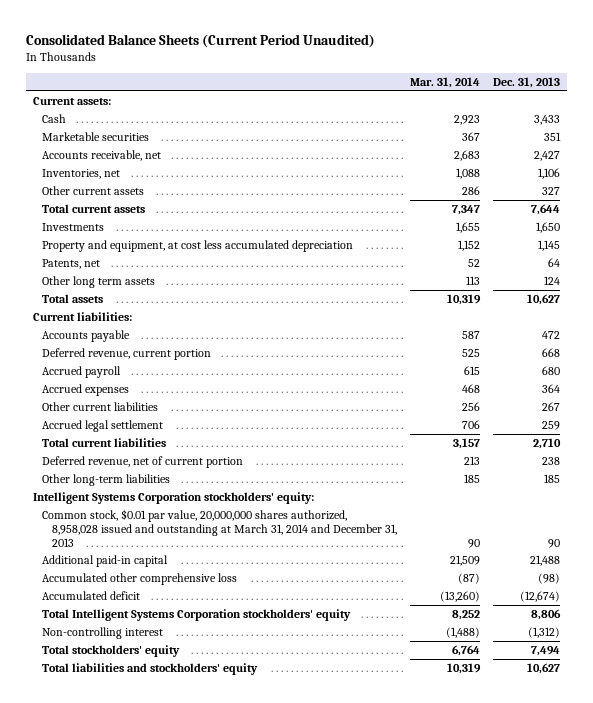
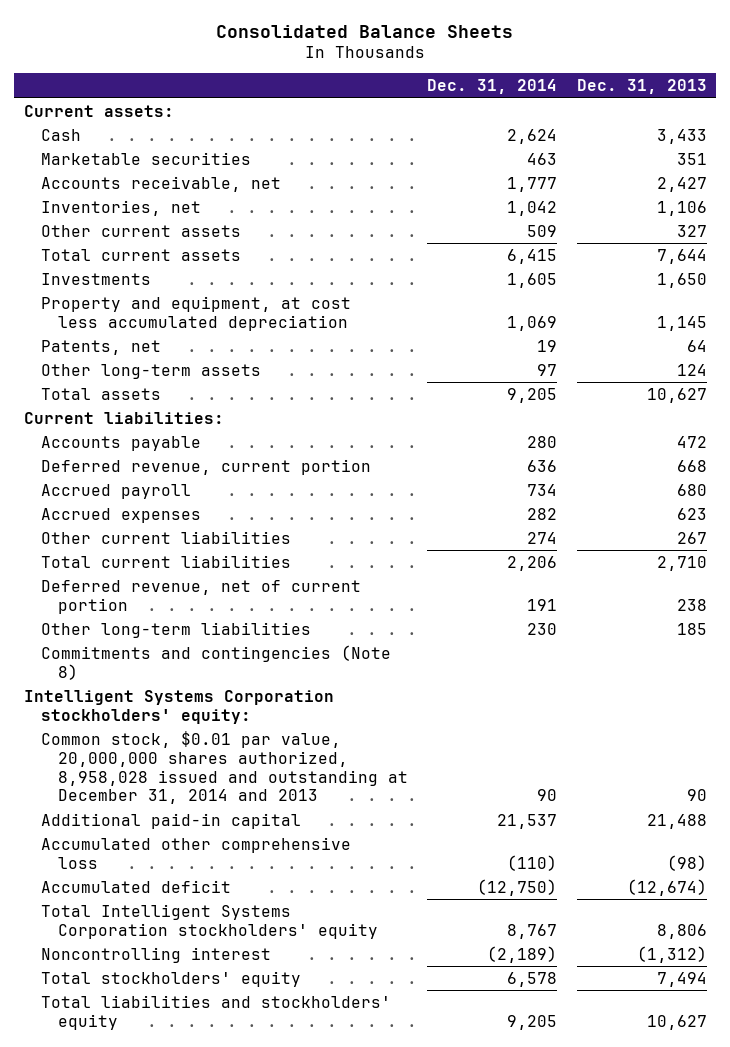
[25,33,375,48] Consolidated Balance Sheets (Current Period Unaudited) -> [216,24,514,38] Consolidated Balance Sheets
[410,76,481,88] Mar. 31, 2014 -> none
none -> [427,79,558,95] Dec. 31, 2014
[42,275,156,288] Other long term assets -> [40,363,261,379] Other long-term assets
[542,383,561,393] 364 -> [676,507,707,520] 623
[42,419,164,432] Accrued legal settlement -> none
none -> [40,644,391,680] Commitments and contingencies (Note 8)
[42,508,397,547] Common stock, $0.01 par value, 20,000,000 shares authorized, 8,958,028 issued and outstanding at March 31, 2014 and December 31, 2013 -> [40,730,408,805] Common stock, $0.01 par value, 20,000,000 shares authorized, 8,958,028 issued and outstanding at December 31, 2014 and 2013
[42,626,164,639] Non-controlling interest -> [40,946,271,963] Noncontrolling interest

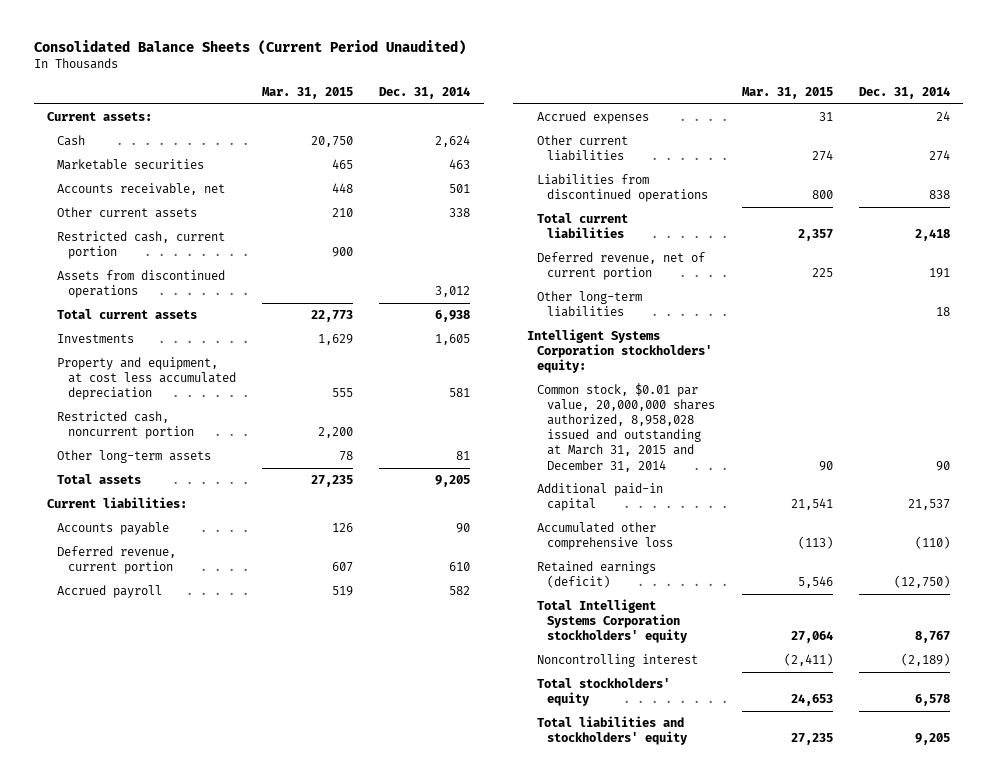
[216,24,514,38] Consolidated Balance Sheets -> [33,40,466,56] Consolidated Balance Sheets (Current Period Unaudited)
[576,79,707,95] Dec. 31, 2013 -> none
none -> [262,87,354,100] Mar. 31, 2015
[40,199,201,216] Inventories, net -> none
[507,176,558,192] 1,777 -> [449,184,471,194] 501
[527,224,558,237] 509 -> [449,208,471,218] 338
none -> [57,231,226,260] Restricted cash, current portion
none -> [57,270,226,299] Assets from discontinued operations
[507,248,558,264] 6,415 -> [435,310,471,323] 6,938
[40,339,161,355] Patents, net -> none
[507,315,558,331] 1,069 -> [449,388,471,398] 581
none -> [57,411,194,440] Restricted cash, noncurrent portion
[537,363,558,376] 97 -> [456,451,471,461] 81
[527,435,558,448] 280 -> [456,523,471,534] 90
[527,459,558,472] 636 -> [449,562,471,572] 610
[527,483,558,496] 734 -> [449,586,471,596] 582
[527,507,558,520] 282 -> [936,111,951,122] 24
none -> [536,174,709,203] Liabilities from discontinued operations
[507,555,558,571] 2,206 -> [915,229,951,242] 2,418
[40,644,391,680] Commitments and contingencies (Note 8) -> none
[527,622,558,635] 230 -> [936,307,951,317] 18
[40,730,408,805] Common stock, $0.01 par value, 20,000,000 shares authorized, 8,958,028 issued and outstanding at December 31, 2014 and 2013 -> [536,383,716,472] Common stock, $0.01 par value, 20,000,000 shares authorized, 8,958,028 issued and outstanding at March 31, 2015 and December 31, 2014
[40,879,231,893] Accumulated deficit -> [536,561,656,589] Retained earnings (deficit)

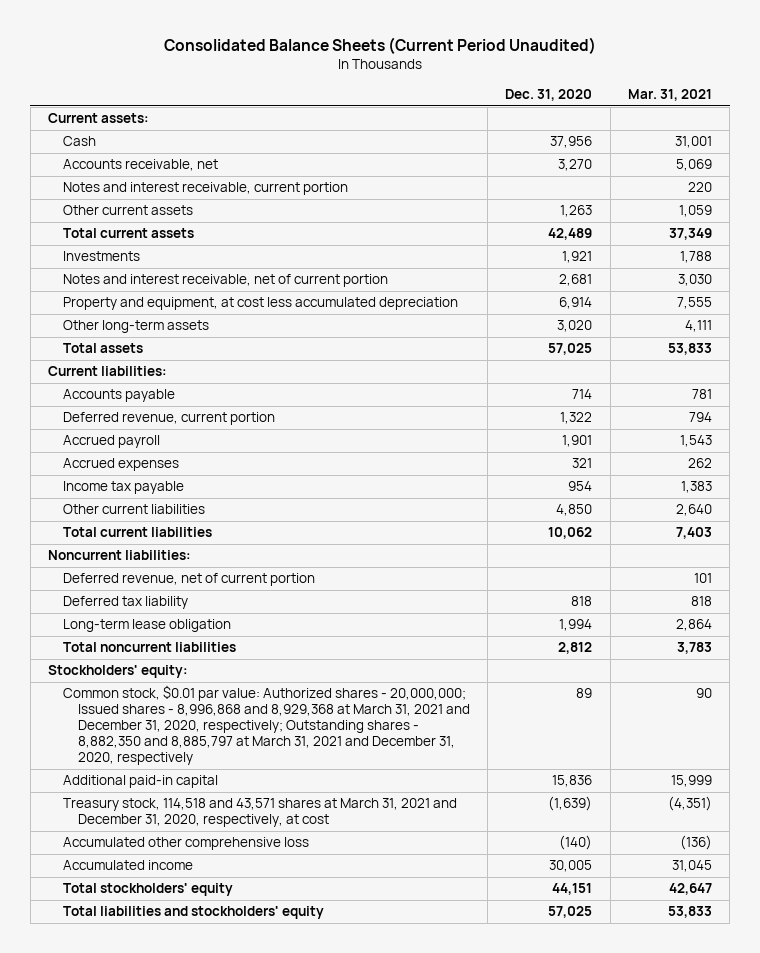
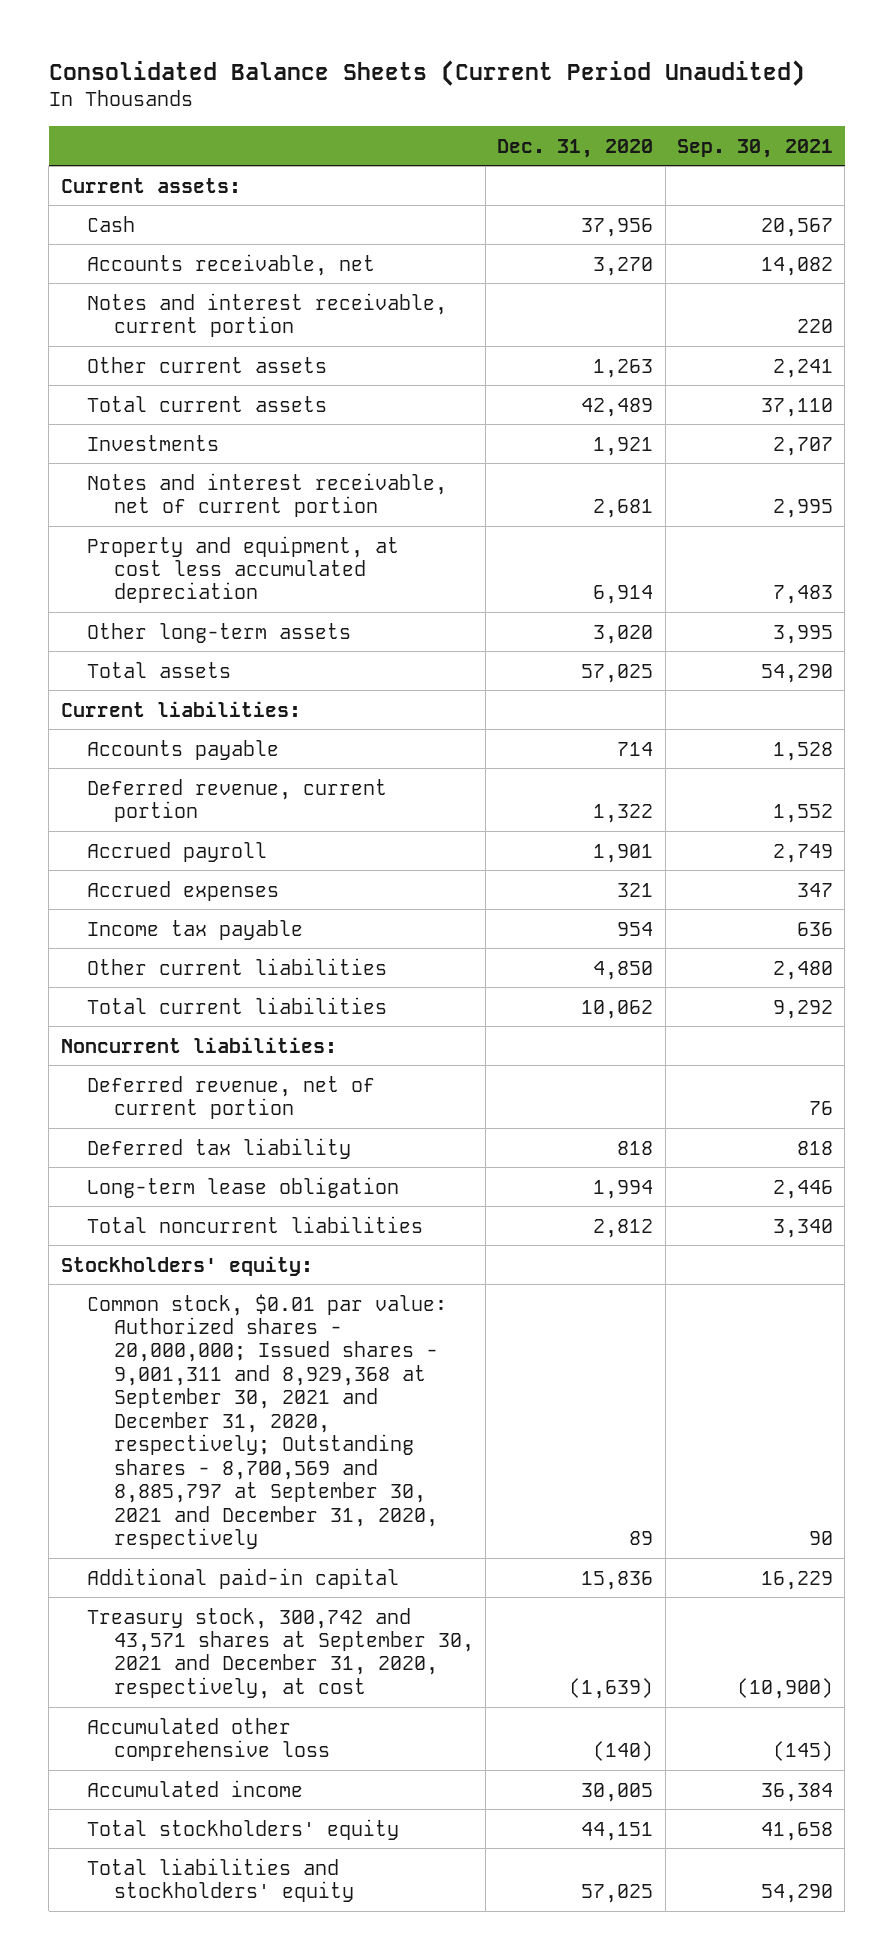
[627,89,712,102] Mar. 31, 2021 -> none
none -> [677,138,834,158] Sep. 30, 2021
[62,685,471,766] Common stock, $0.01 par value: Authorized shares - 20,000,000; Issued shares - 8,996,868 and 8,929,368 at March 31, 2021 and December 31, 2020, respectively; Outstanding shares - 8,882,350 and 8,885,797 at March 31, 2021 and December 31, 2020, respectively -> [87,1293,448,1550] Common stock, $0.01 par value: Authorized shares - 20,000,000; Issued shares - 9,001,311 and 8,929,368 at September 30, 2021 and December 31, 2020, respectively; Outstanding shares - 8,700,569 and 8,885,797 at September 30, 2021 and December 31, 2020, respectively
[62,798,457,828] Treasury stock, 114,518 and 43,571 shares at March 31, 2021 and December 31, 2020, respectively, at cost -> [87,1607,474,1699] Treasury stock, 300,742 and 43,571 shares at September 30, 2021 and December 31, 2020, respectively, at cost

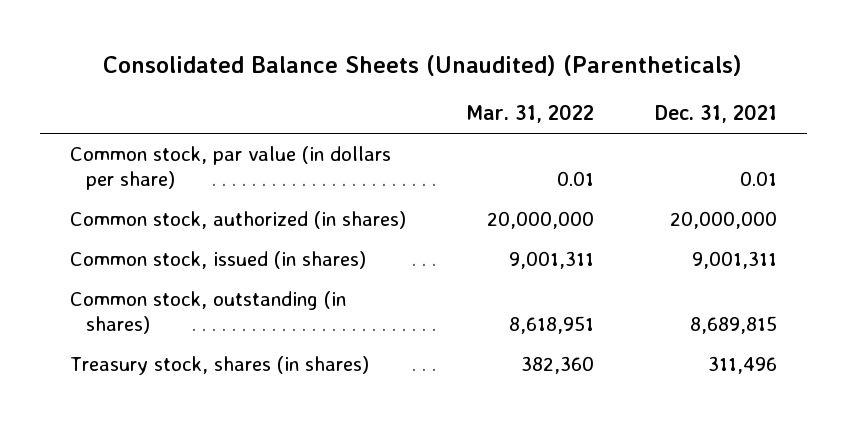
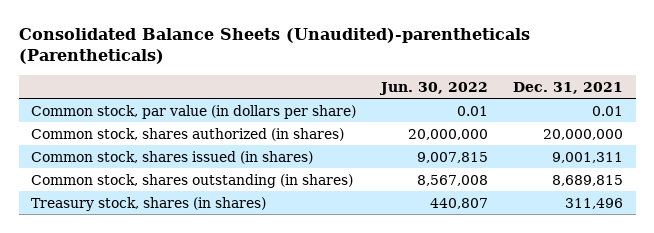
[103,54,743,76] Consolidated Balance Sheets (Unaudited) (Parentheticals) -> [18,27,530,65] Consolidated Balance Sheets (Unaudited)-parentheticals (Parentheticals)
[466,104,595,124] Mar. 31, 2022 -> none
none -> [379,81,489,95] Jun. 30, 2022
[70,210,407,229] Common stock, authorized (in shares) -> [31,127,345,141] Common stock, shares authorized (in shares)
[70,250,367,269] Common stock, issued (in shares) -> [31,150,314,164] Common stock, shares issued (in shares)
[70,290,347,334] Common stock, outstanding (in shares) -> [31,173,354,188] Common stock, shares outstanding (in shares)

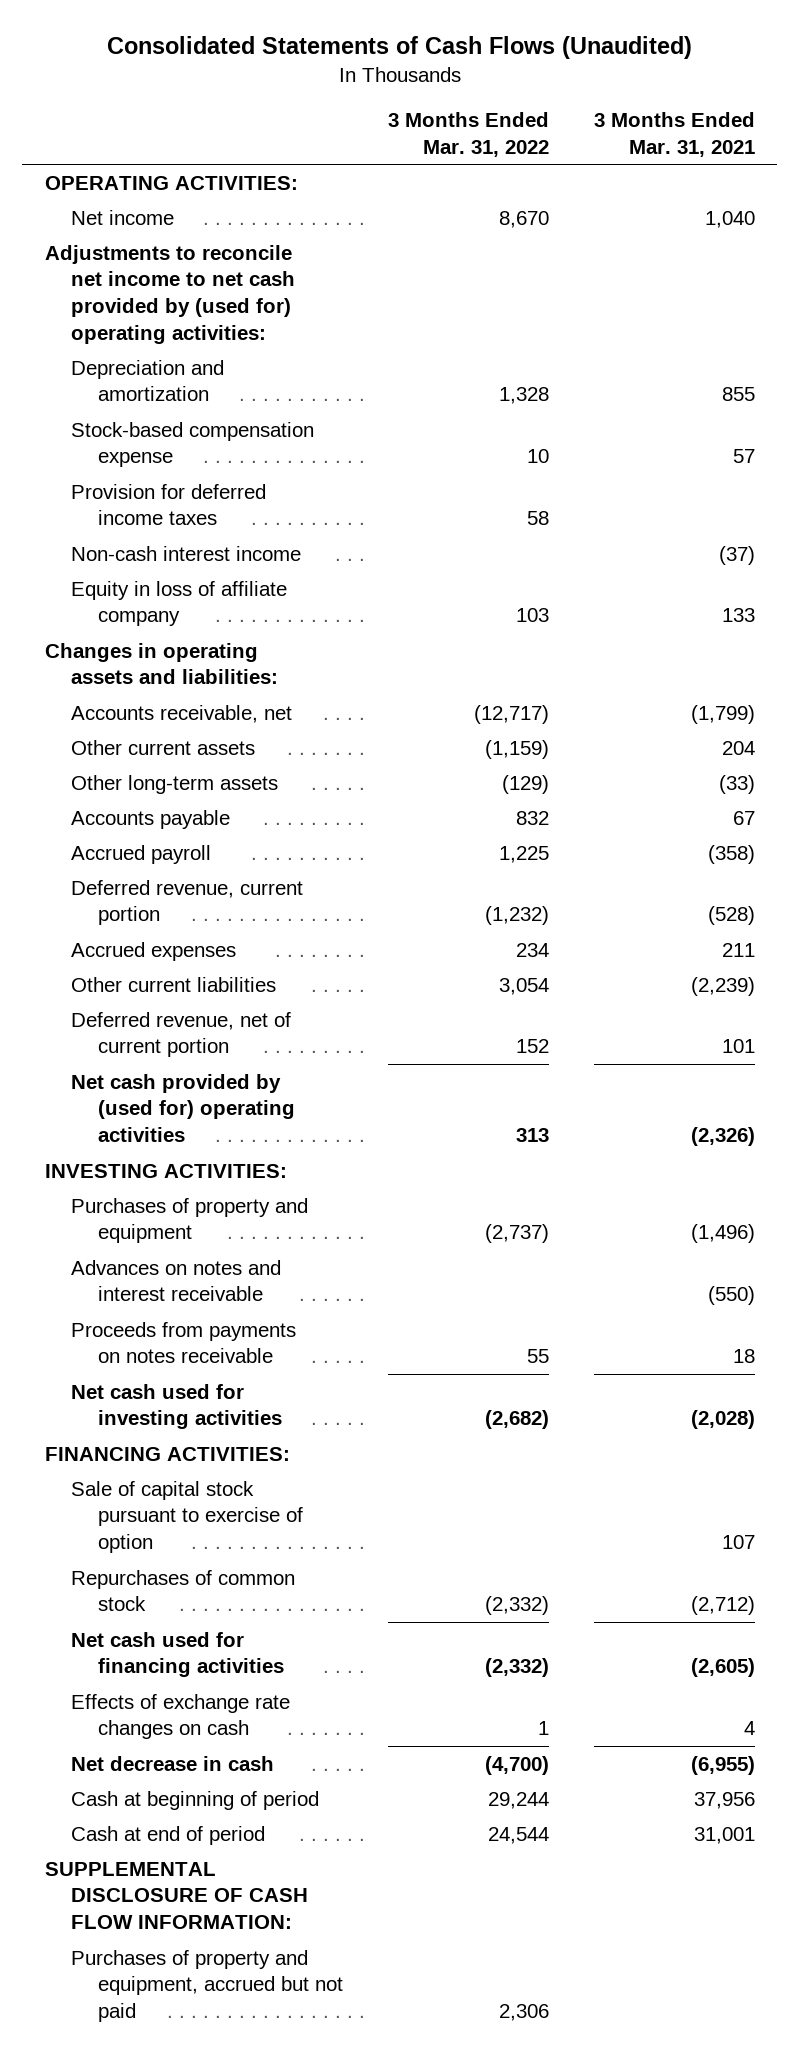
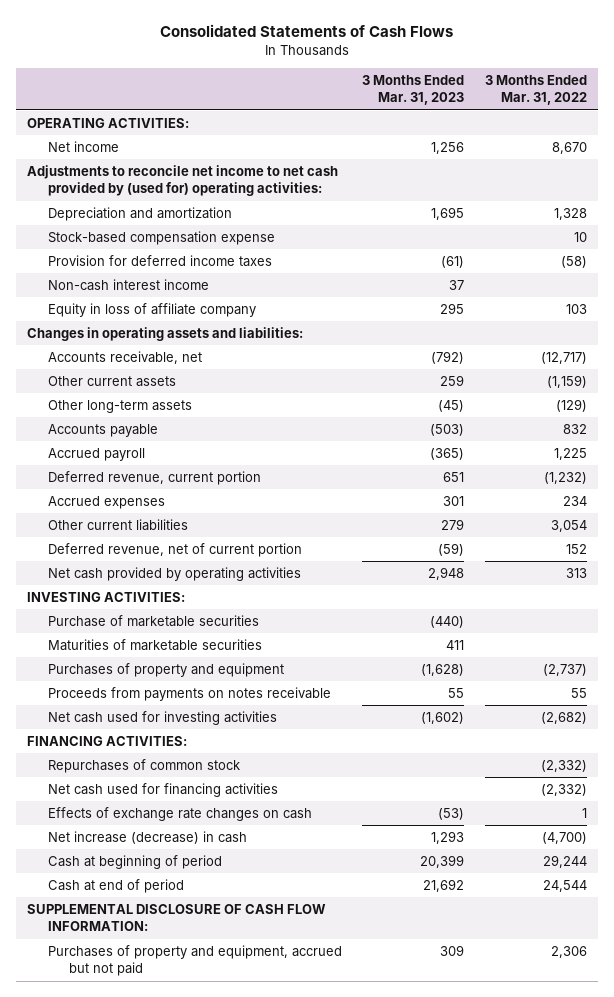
[106,36,692,60] Consolidated Statements of Cash Flows (Unaudited) -> [159,23,453,37] Consolidated Statements of Cash Flows
[593,112,755,157] 3 Months Ended Mar. 31, 2021 -> none
none -> [362,75,465,106] 3 Months Ended Mar. 31, 2023
[526,511,549,526] 58 -> [561,256,588,269] (58)
[71,1073,295,1142] Net cash provided by (used for) operating activities -> [47,567,301,582] Net cash provided by operating activities
none -> [47,615,259,628] Purchase of marketable securities
none -> [47,639,262,652] Maturities of marketable securities
[71,1259,282,1302] Advances on notes and interest receivable -> none
[71,1480,303,1553] Sale of capital stock pursuant to exercise of option -> none
[71,1755,275,1771] Net decrease in cash -> [47,831,247,845] Net increase (decrease) in cash

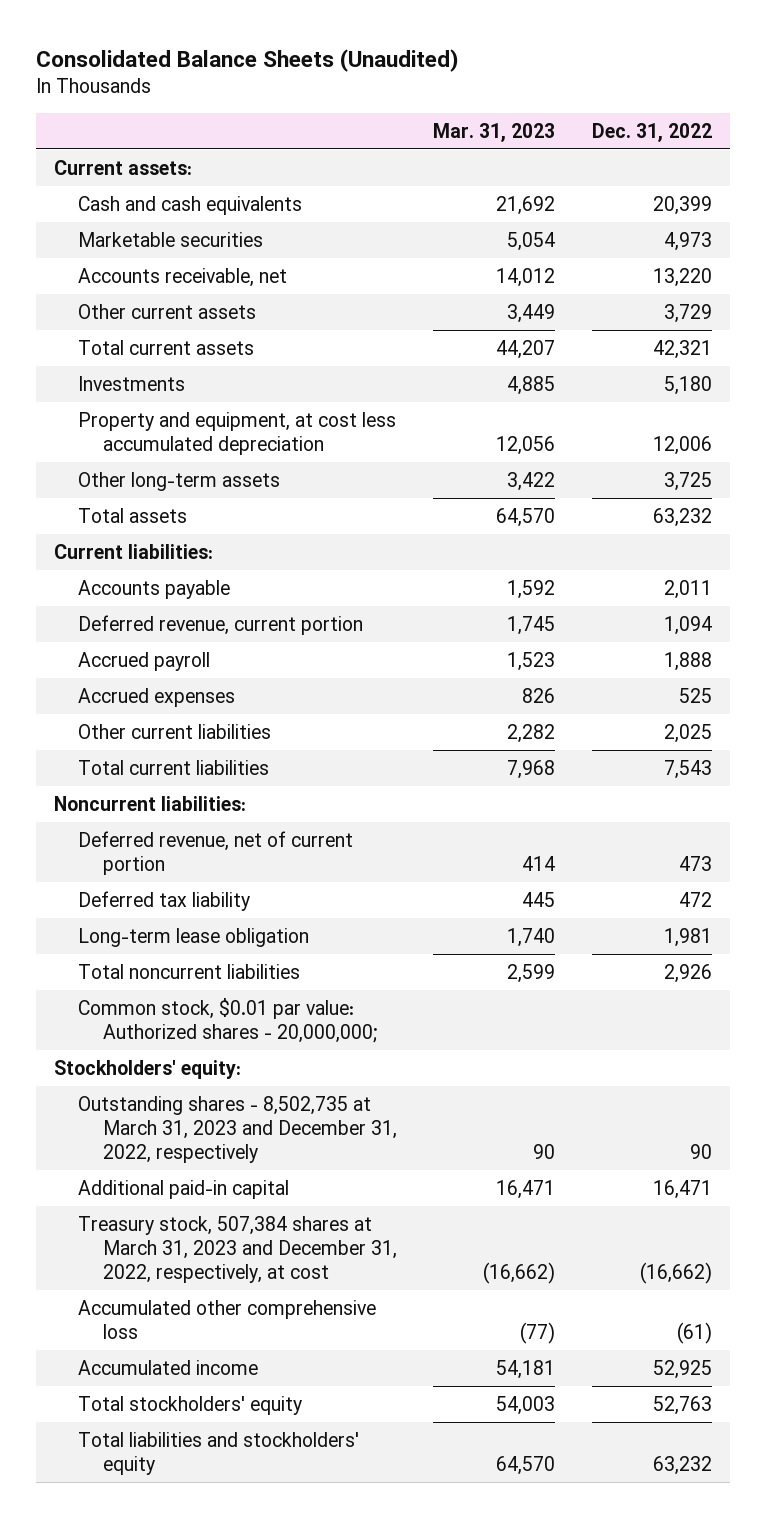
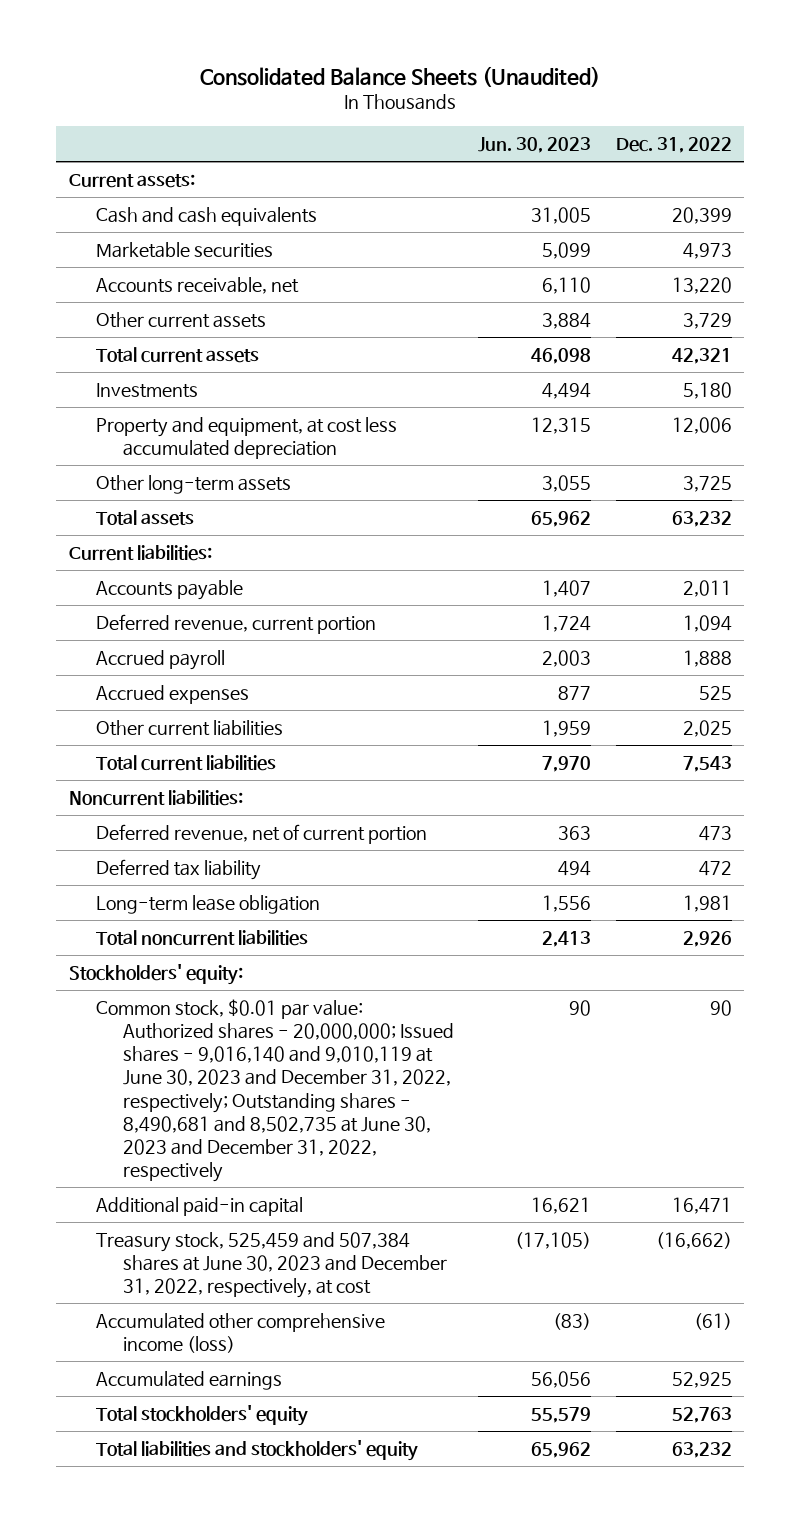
[433,122,556,142] Mar. 31, 2023 -> none
none -> [478,137,592,154] Jun. 30, 2023
[78,997,377,1043] Common stock, $0.01 par value: Authorized shares - 20,000,000; -> none
[78,1095,397,1164] Outstanding shares - 8,502,735 at March 31, 2023 and December 31, 2022, respectively -> [95,999,454,1182] Common stock, $0.01 par value: Authorized shares - 20,000,000; Issued shares - 9,016,140 and 9,010,119 at June 30, 2023 and December 31, 2022, respectively; Outstanding shares - 8,490,681 and 8,502,735 at June 30, 2023 and December 31, 2022, respectively
[78,1215,397,1284] Treasury stock, 507,384 shares at March 31, 2023 and December 31, 2022, respectively, at cost -> [95,1232,447,1299] Treasury stock, 525,459 and 507,384 shares at June 30, 2023 and December 31, 2022, respectively, at cost
[78,1299,377,1339] Accumulated other comprehensive loss -> [95,1313,385,1354] Accumulated other comprehensive income (loss)
[78,1359,259,1375] Accumulated income -> [95,1371,282,1391] Accumulated earnings

